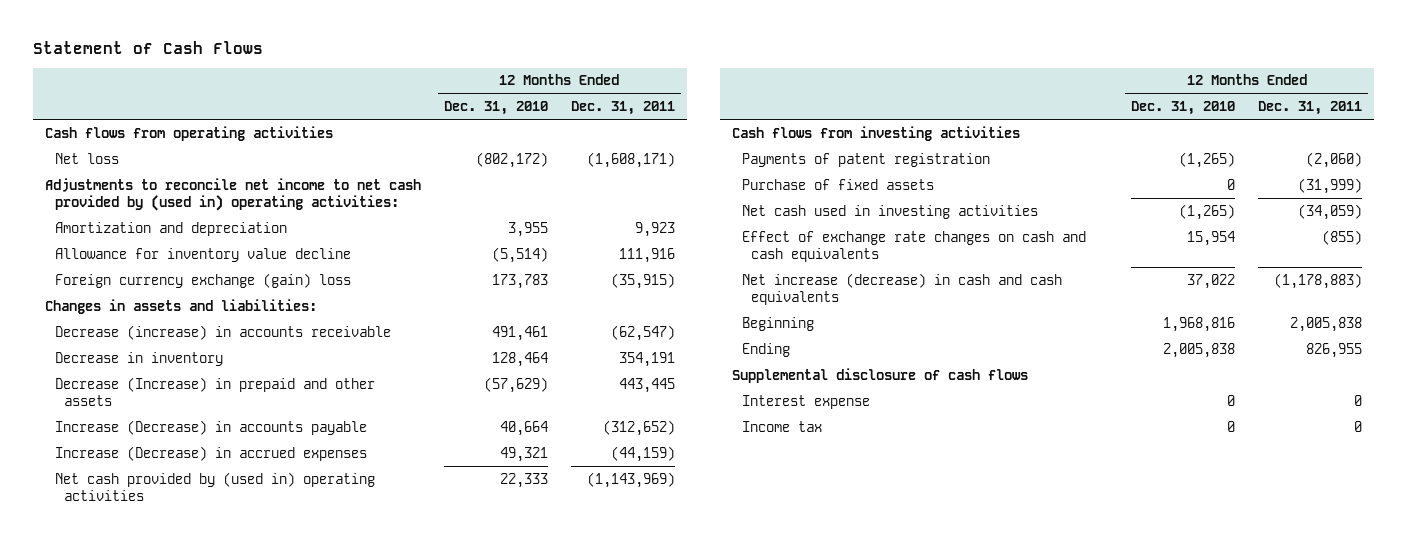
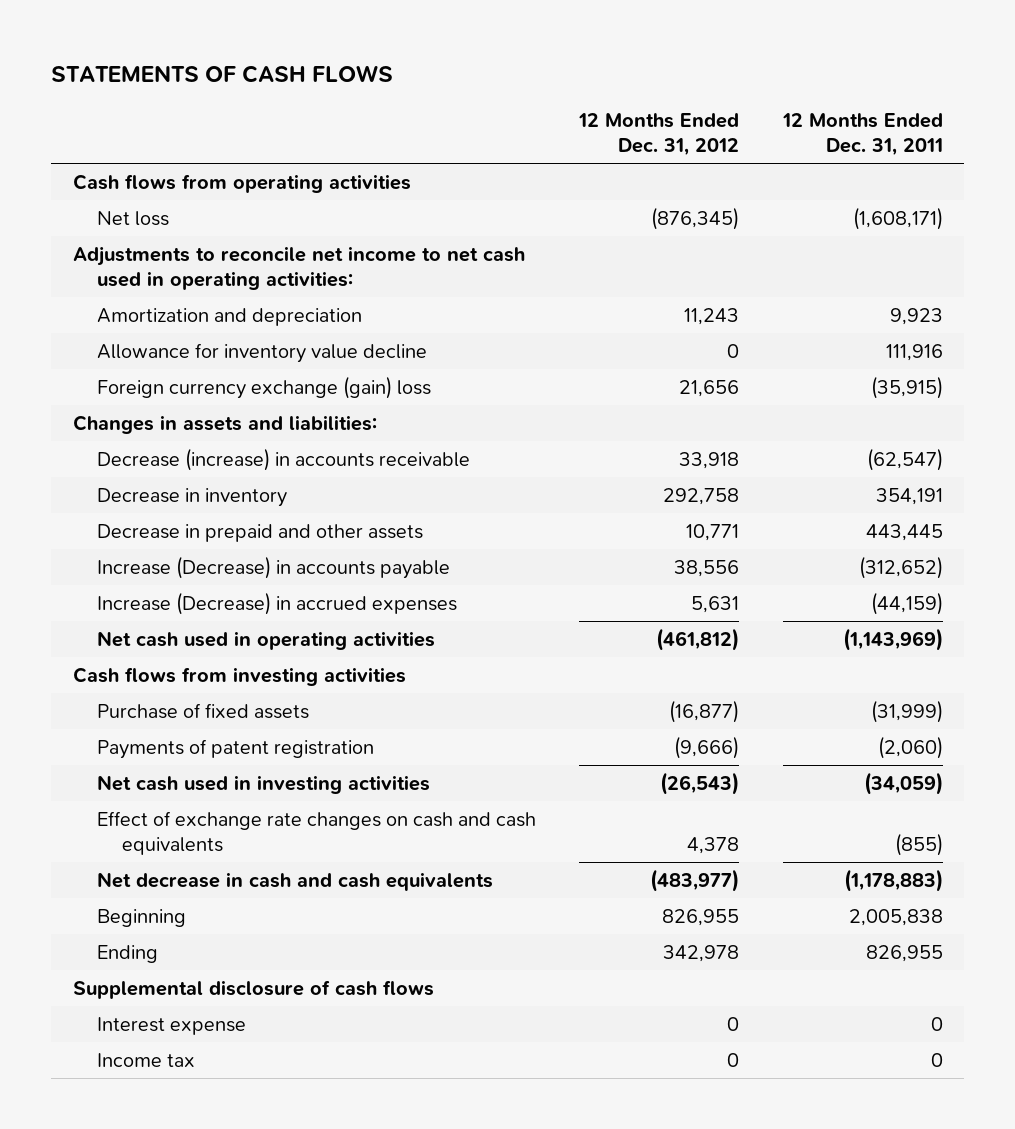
[33,41,264,55] Statement of Cash Flows -> [51,65,394,84] STATEMENTS OF CASH FLOWS
[443,101,548,116] Dec. 31, 2010 -> none
none -> [578,113,740,157] 12 Months Ended Dec. 31, 2012
[44,177,421,211] Adjustments to reconcile net income to net cash provided by (used in) operating activities: -> [72,245,525,291] Adjustments to reconcile net income to net cash used in operating activities:
[54,376,375,406] Decrease (Increase) in prepaid and other assets -> [97,523,424,542] Decrease in prepaid and other assets
[54,471,375,501] Net cash provided by (used in) operating activities -> [97,630,436,650] Net cash used in operating activities
[741,152,990,167] Payments of patent registration -> [97,738,375,759] Payments of patent registration
[741,272,1062,305] Net increase (decrease) in cash and cash equivalents -> [97,871,494,891] Net decrease in cash and cash equivalents

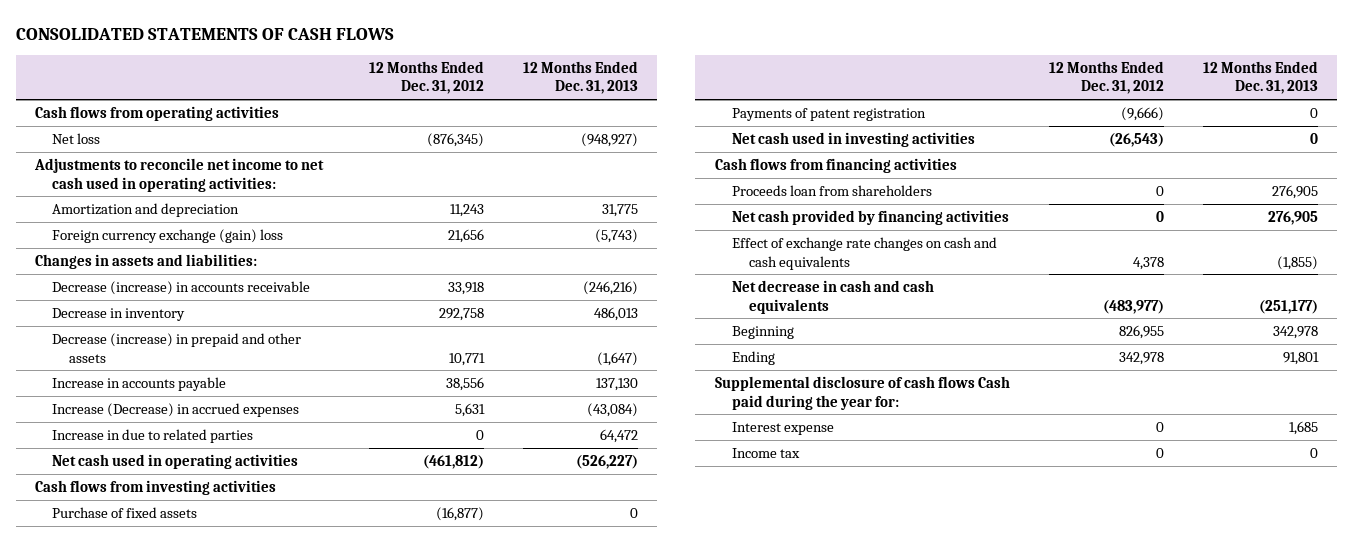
[51,65,394,84] STATEMENTS OF CASH FLOWS -> [15,27,394,40] CONSOLIDATED STATEMENTS OF CASH FLOWS
[781,113,943,157] 12 Months Ended Dec. 31, 2011 -> none
none -> [523,60,639,95] 12 Months Ended Dec. 31, 2013
[97,342,428,363] Allowance for inventory value decline -> none
[97,523,424,542] Decrease in prepaid and other assets -> [52,333,302,363] Decrease (increase) in prepaid and other assets
[97,555,451,579] Increase (Decrease) in accounts payable -> [52,377,227,392] Increase in accounts payable
none -> [52,429,254,444] Increase in due to related parties
none -> [714,158,957,174] Cash flows from financing activities
none -> [731,185,932,197] Proceeds loan from shareholders
none -> [731,210,1009,226] Net cash provided by financing activities
[72,979,434,999] Supplemental disclosure of cash flows -> [714,376,1010,410] Supplemental disclosure of cash flows Cash paid during the year for:

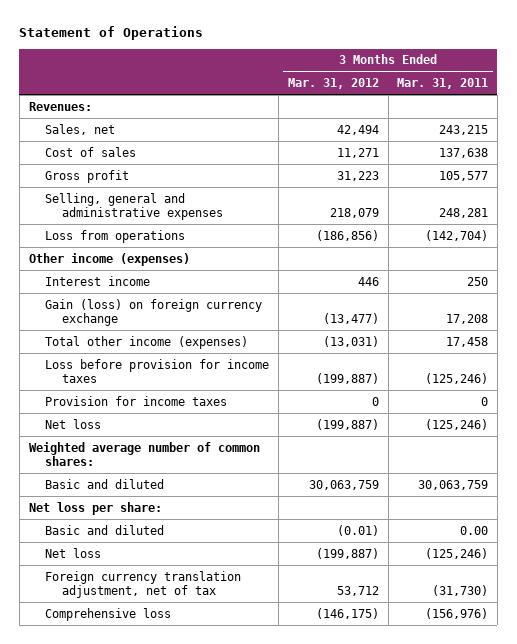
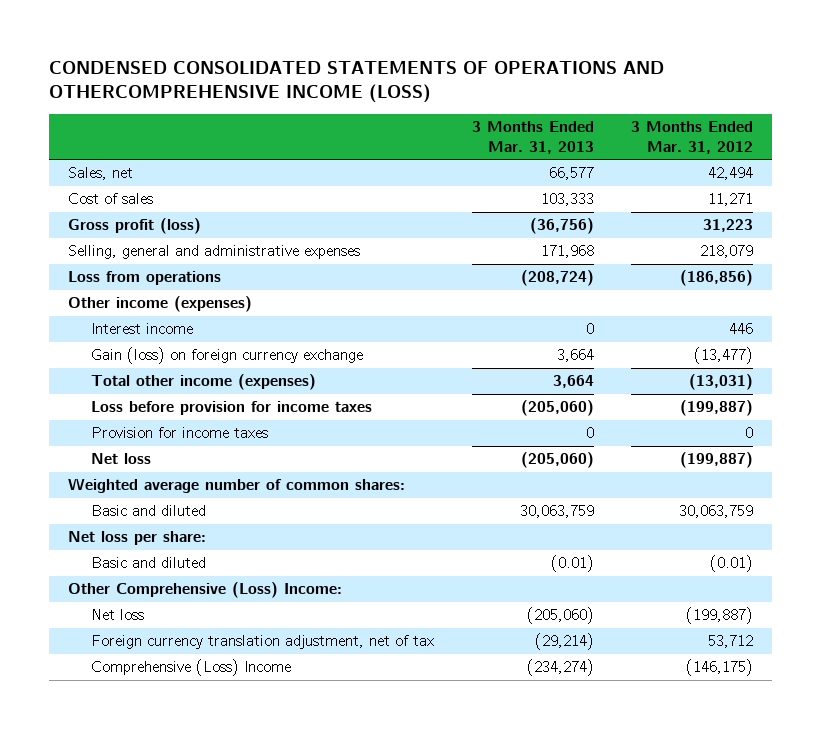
[19,26,204,41] Statement of Operations -> [49,60,665,104] CONDENSED CONSOLIDATED STATEMENTS OF OPERATIONS AND OTHERCOMPREHENSIVE INCOME (LOSS)
[397,77,489,89] Mar. 31, 2011 -> none
none -> [471,121,594,154] 3 Months Ended Mar. 31, 2013
[28,101,92,111] Revenues: -> none
[45,169,130,183] Gross profit -> [67,218,201,235] Gross profit (loss)
none -> [67,582,342,599] Other Comprehensive (Loss) Income:
[45,607,172,621] Comprehensive loss -> [91,659,292,677] Comprehensive (Loss) Income

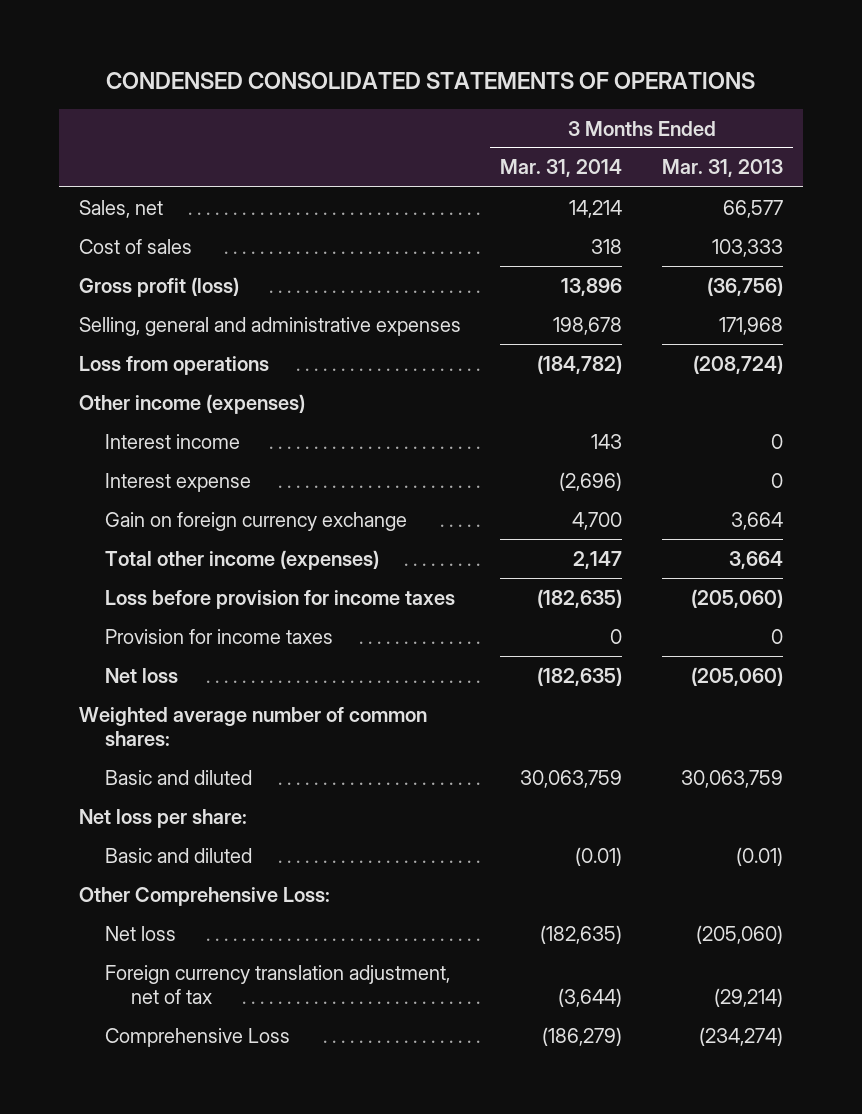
[49,60,665,104] CONDENSED CONSOLIDATED STATEMENTS OF OPERATIONS AND OTHERCOMPREHENSIVE INCOME (LOSS) -> [105,72,755,90] CONDENSED CONSOLIDATED STATEMENTS OF OPERATIONS
[630,121,753,154] 3 Months Ended Mar. 31, 2012 -> none
none -> [500,159,623,178] Mar. 31, 2014
none -> [104,472,251,492] Interest expense
[91,347,364,365] Gain (loss) on foreign currency exchange -> [104,511,407,531] Gain on foreign currency exchange
[67,582,342,599] Other Comprehensive (Loss) Income: -> [78,886,330,906] Other Comprehensive Loss:
[91,659,292,677] Comprehensive (Loss) Income -> [104,1027,290,1047] Comprehensive Loss

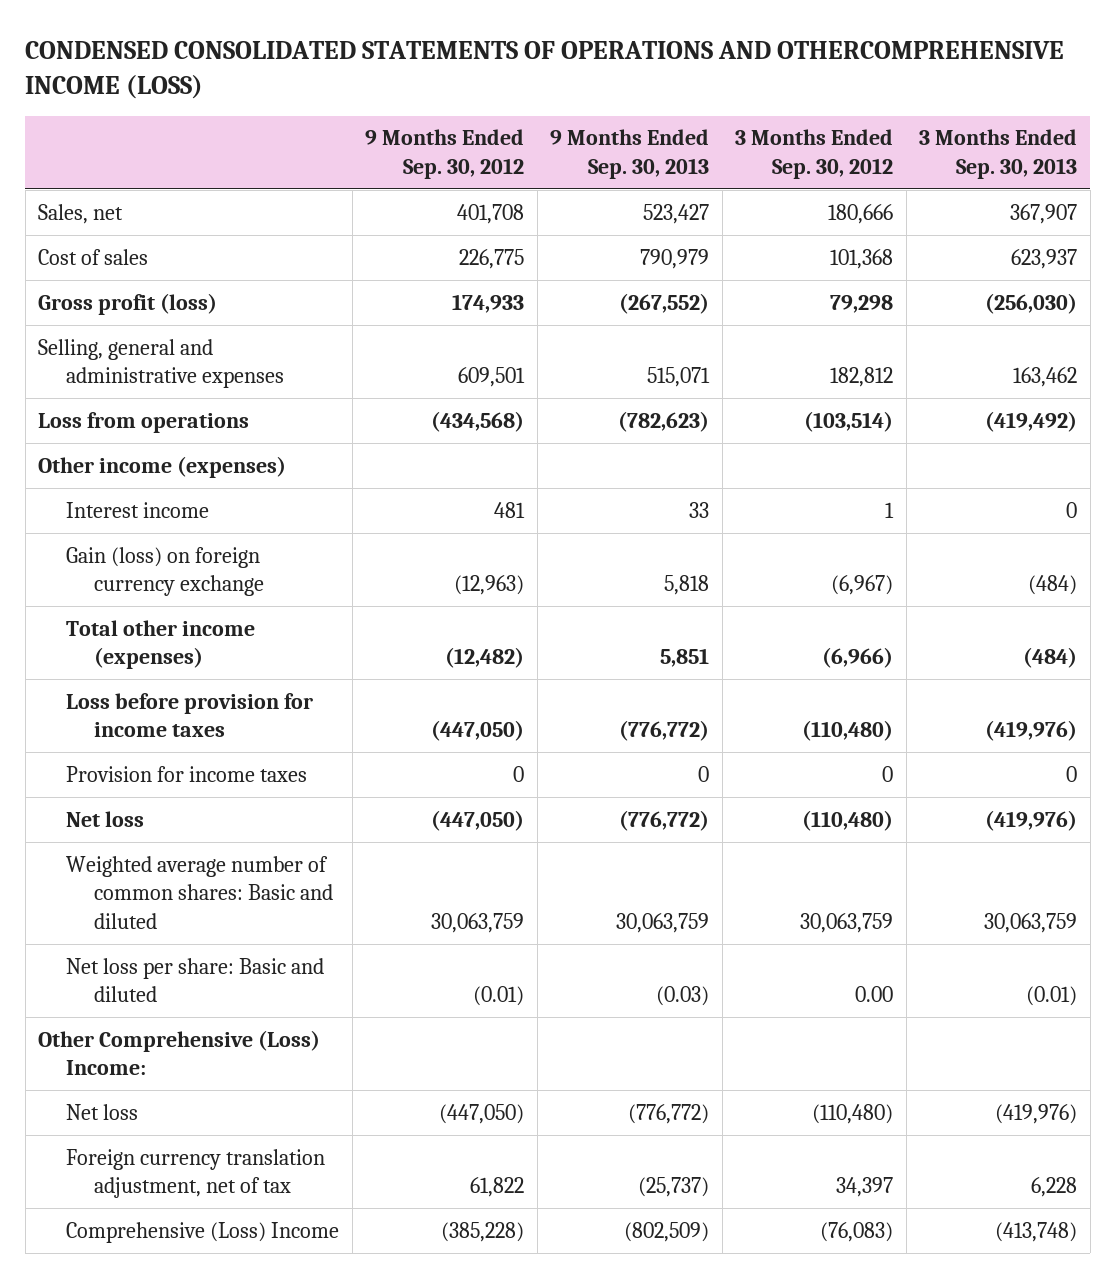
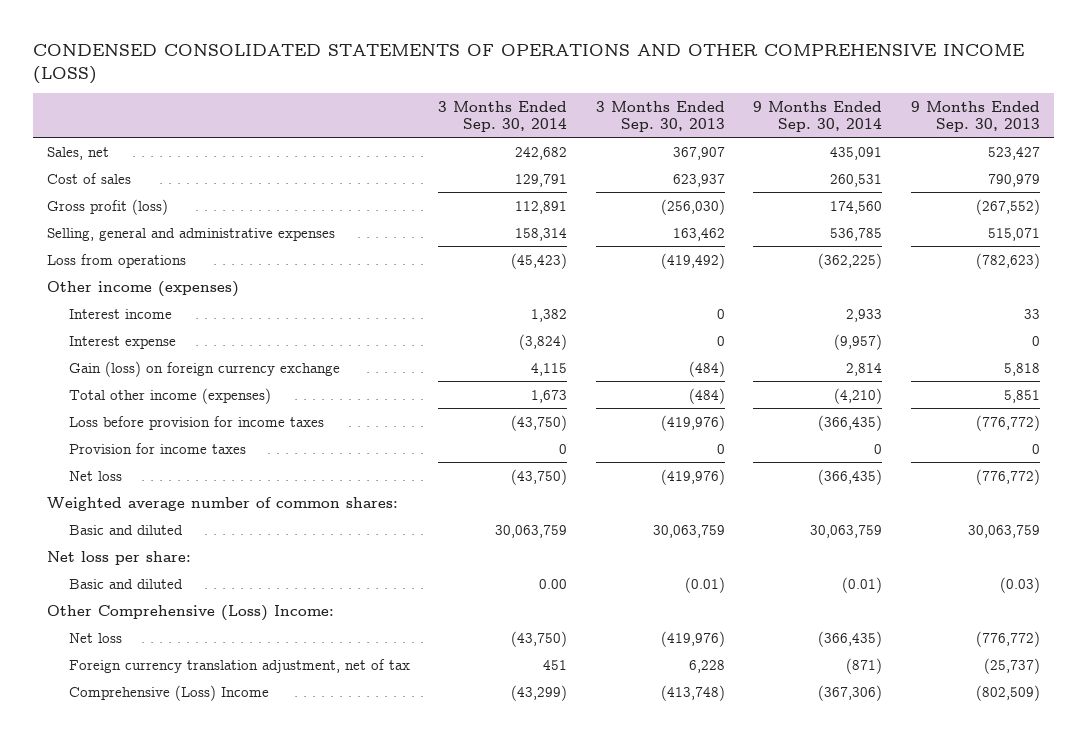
[25,41,1065,99] CONDENSED CONSOLIDATED STATEMENTS OF OPERATIONS AND OTHERCOMPREHENSIVE INCOME (LOSS) -> [32,43,1024,84] CONDENSED CONSOLIDATED STATEMENTS OF OPERATIONS AND OTHER COMPREHENSIVE INCOME (LOSS)
[365,129,525,180] 9 Months Ended Sep. 30, 2012 -> none
[735,129,894,180] 3 Months Ended Sep. 30, 2012 -> none
none -> [438,100,568,132] 3 Months Ended Sep. 30, 2014
none -> [753,100,883,132] 9 Months Ended Sep. 30, 2014
none -> [68,335,176,349] Interest expense
none -> [47,496,399,511] Weighted average number of common shares:
[66,855,333,929] Weighted average number of common shares: Basic and diluted -> [68,524,183,535] Basic and diluted
none -> [47,550,192,565] Net loss per share:
[66,957,325,1003] Net loss per share: Basic and diluted -> [68,578,183,589] Basic and diluted

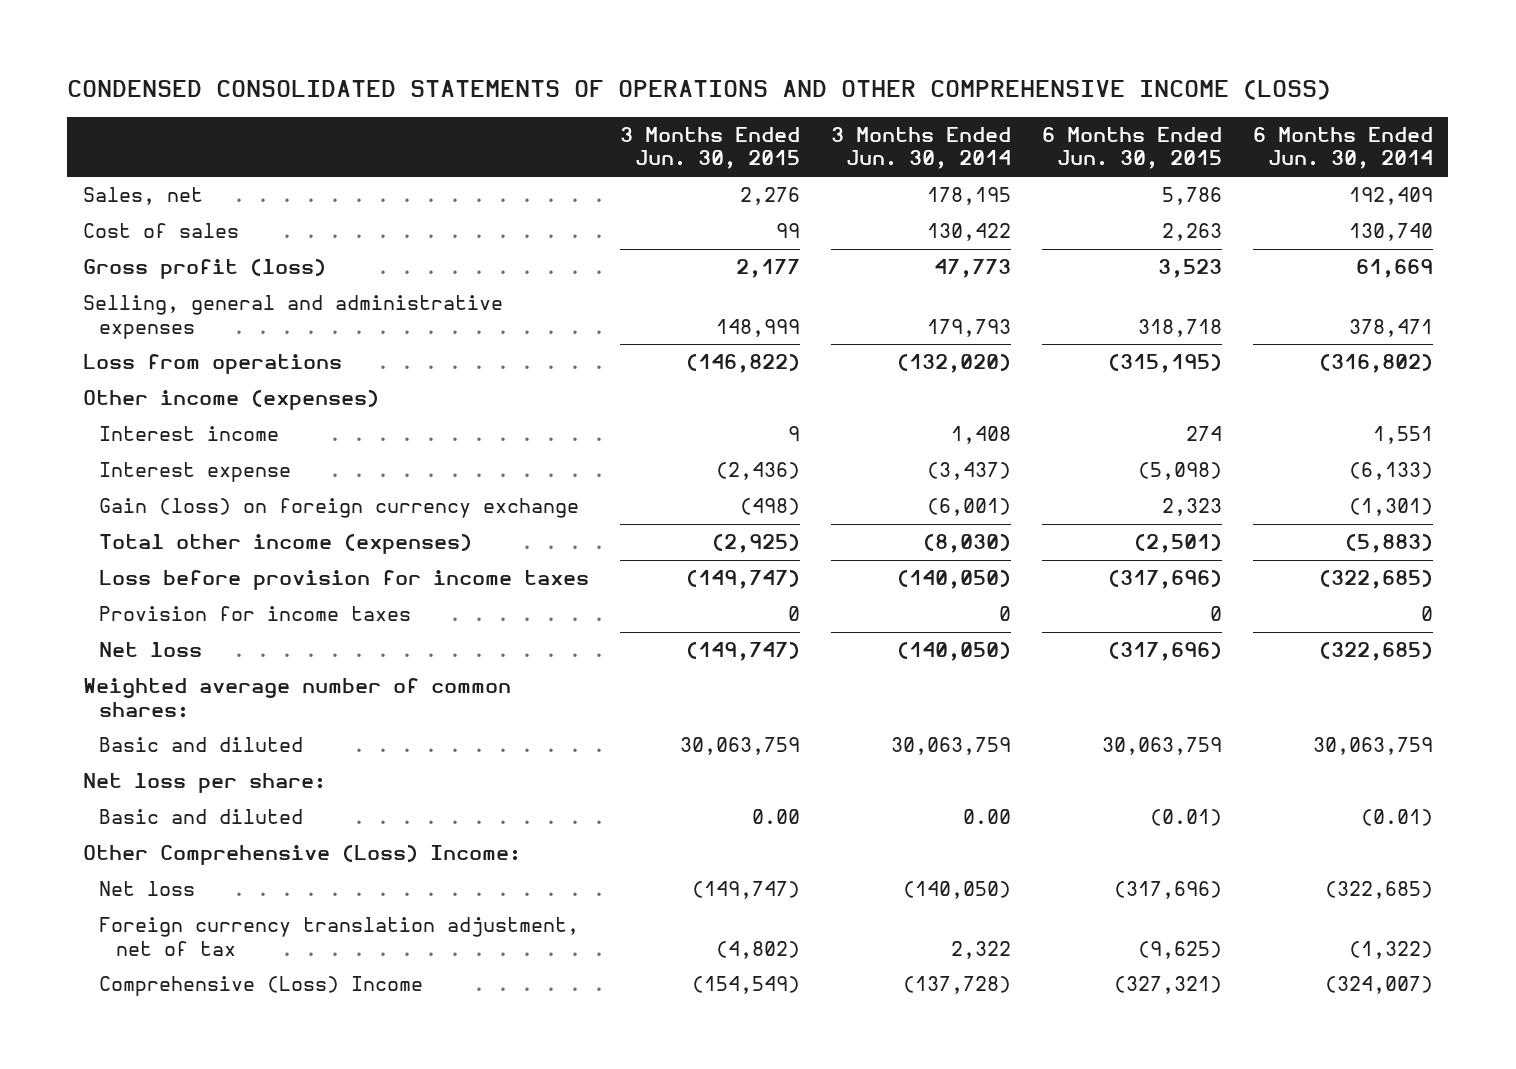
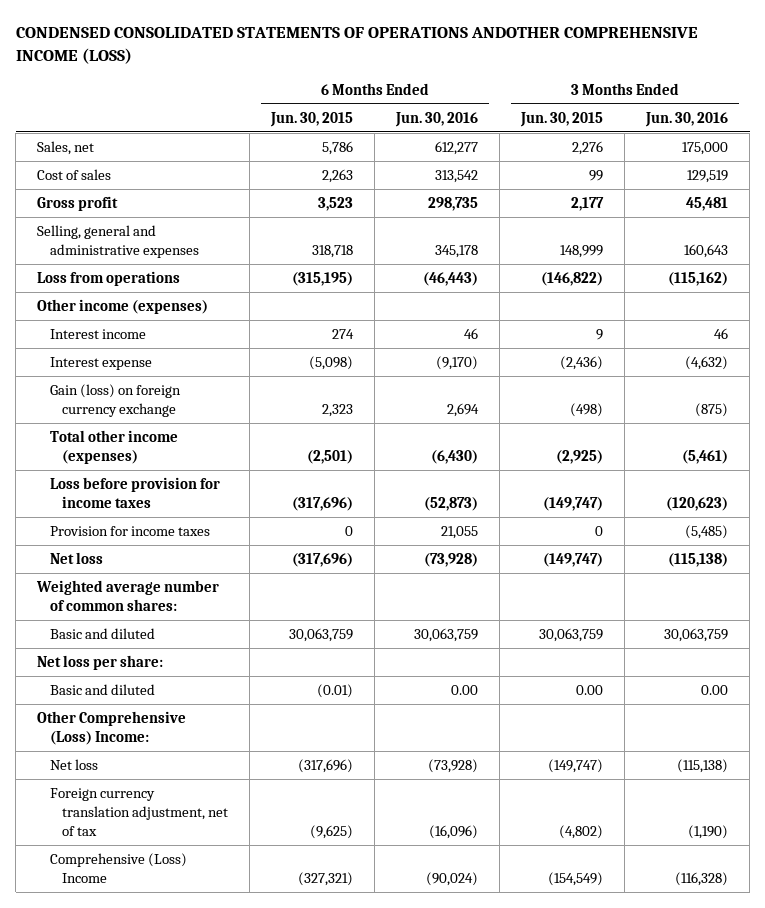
[67,80,1332,101] CONDENSED CONSOLIDATED STATEMENTS OF OPERATIONS AND OTHER COMPREHENSIVE INCOME (LOSS) -> [15,27,698,65] CONDENSED CONSOLIDATED STATEMENTS OF OPERATIONS ANDOTHER COMPREHENSIVE INCOME (LOSS)
[831,127,1012,170] 3 Months Ended Jun. 30, 2014 -> none
[1252,127,1433,170] 6 Months Ended Jun. 30, 2014 -> none
none -> [395,111,479,127] Jun. 30, 2016
none -> [645,111,729,127] Jun. 30, 2016
[82,259,326,280] Gross profit (loss) -> [37,196,119,212] Gross profit

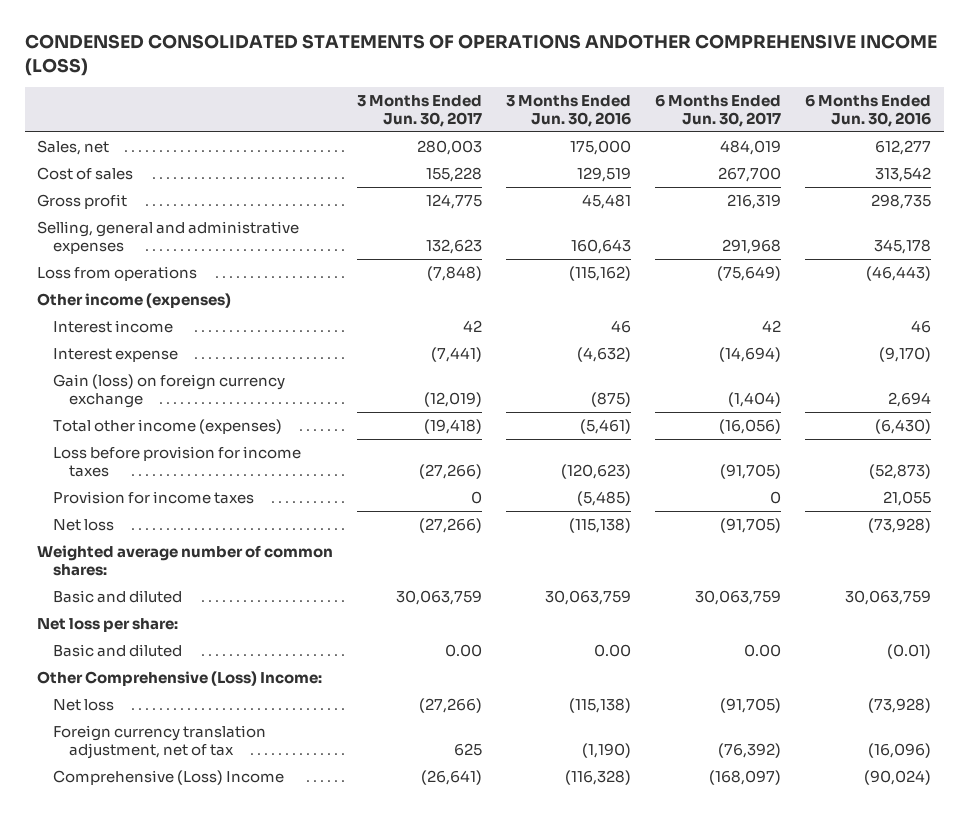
[270,111,354,127] Jun. 30, 2015 -> none
[520,111,604,127] Jun. 30, 2015 -> none
none -> [357,94,483,127] 3 Months Ended Jun. 30, 2017
none -> [655,93,782,127] 6 Months Ended Jun. 30, 2017
[451,685,479,696] 0.00 -> [887,644,932,660] (0.01)

